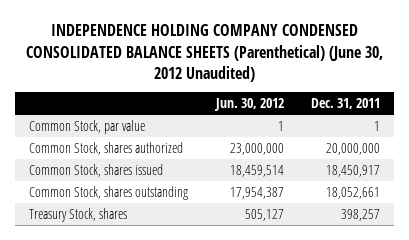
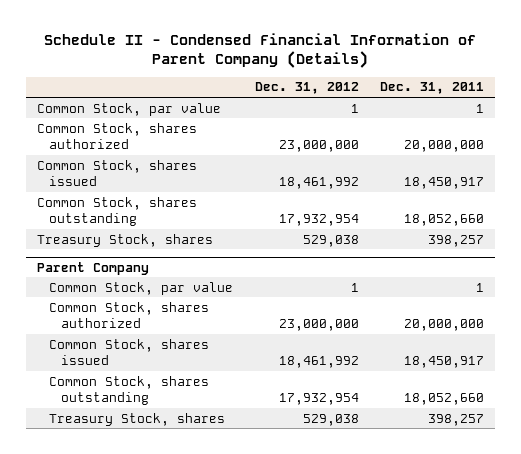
[25,24,383,82] INDEPENDENCE HOLDING COMPANY CONDENSED CONSOLIDATED BALANCE SHEETS (Parenthetical) (June 30, 2012 Unaudited) -> [44,32,477,69] Schedule II - Condensed Financial Information of Parent Company (Details)
[213,98,284,112] Jun. 30, 2012 -> none
none -> [254,82,359,95] Dec. 31, 2012
[326,186,381,199] 18,052,661 -> [404,213,485,226] 18,052,660
none -> [36,261,149,275] Parent Company
none -> [48,281,233,295] Common Stock, par value
none -> [48,301,209,328] Common Stock, shares authorized
none -> [48,338,209,365] Common Stock, shares issued
none -> [48,375,209,405] Common Stock, shares outstanding
none -> [48,412,225,426] Treasury Stock, shares

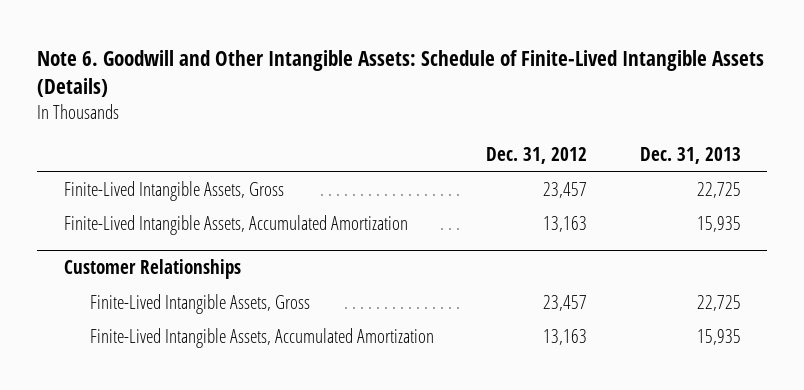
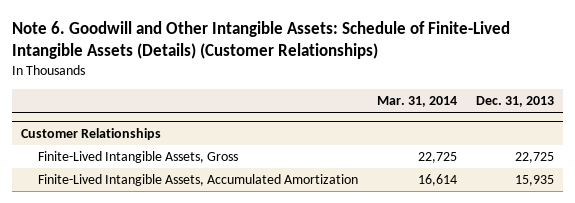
[37,49,765,98] Note 6. Goodwill and Other Intangible Assets: Schedule of Finite-Lived Intangible Assets (Details) -> [11,20,510,59] Note 6. Goodwill and Other Intangible Assets: Schedule of Finite-Lived Intangible Assets (Details) (Customer Relationships)
[486,146,588,164] Dec. 31, 2012 -> none
none -> [376,96,457,108] Mar. 31, 2014
[63,180,284,201] Finite-Lived Intangible Assets, Gross -> none
[63,214,408,235] Finite-Lived Intangible Assets, Accumulated Amortization -> none

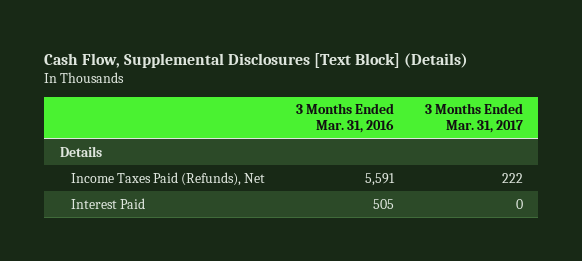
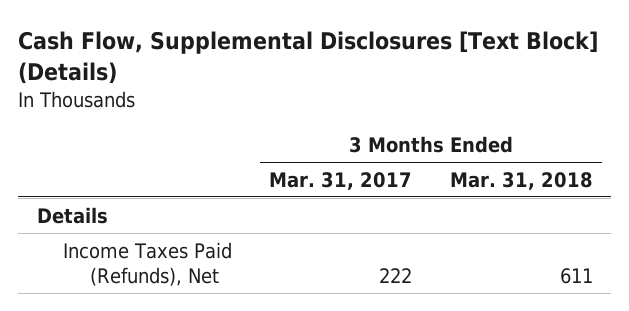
[295,103,394,133] 3 Months Ended Mar. 31, 2016 -> none
none -> [449,171,593,190] Mar. 31, 2018
[70,197,145,209] Interest Paid -> none

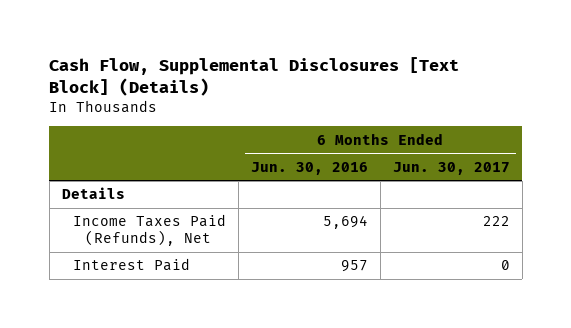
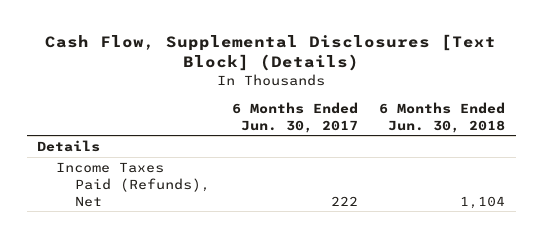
[250,161,368,175] Jun. 30, 2016 -> none
none -> [379,101,506,133] 6 Months Ended Jun. 30, 2018
[73,258,191,272] Interest Paid -> none

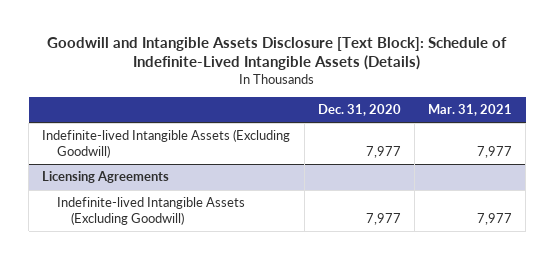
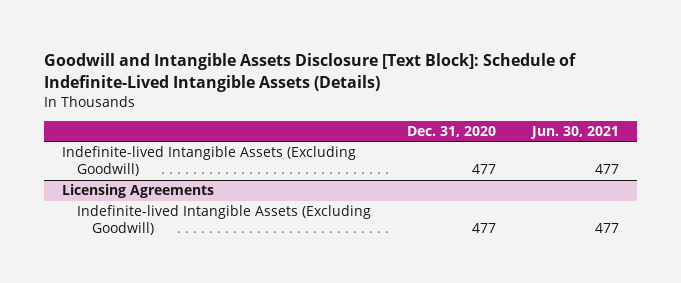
[427,103,512,116] Mar. 31, 2021 -> none
none -> [529,125,619,139] Jun. 30, 2021
[365,146,401,159] 7,977 -> [471,164,496,175] 477
[365,213,401,226] 7,977 -> [471,223,496,234] 477

